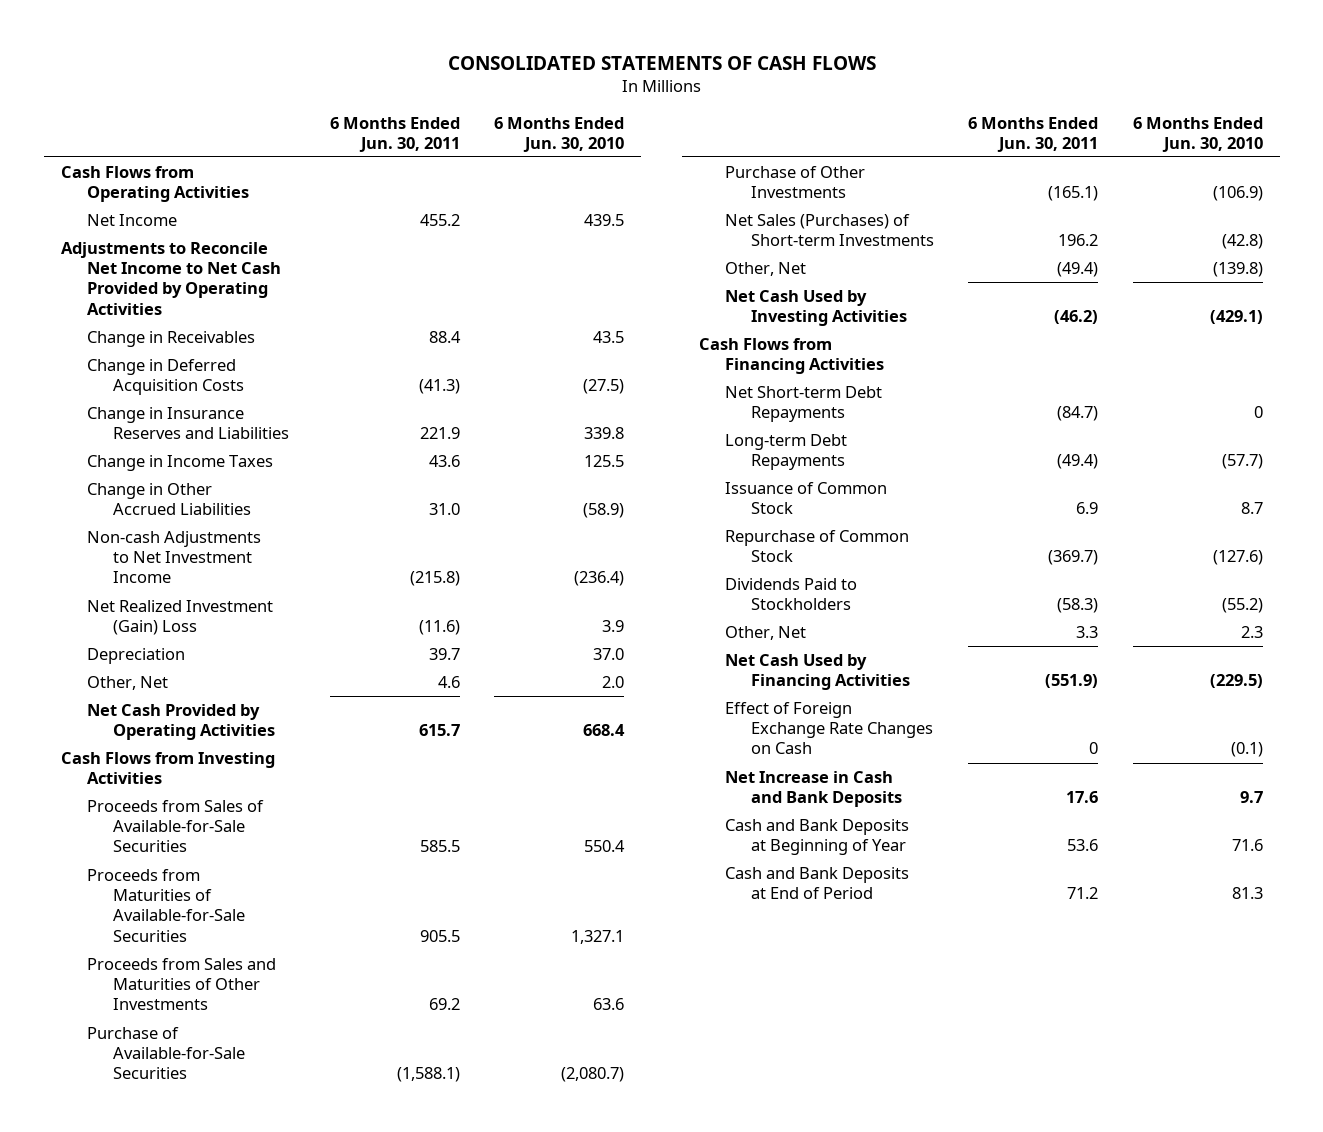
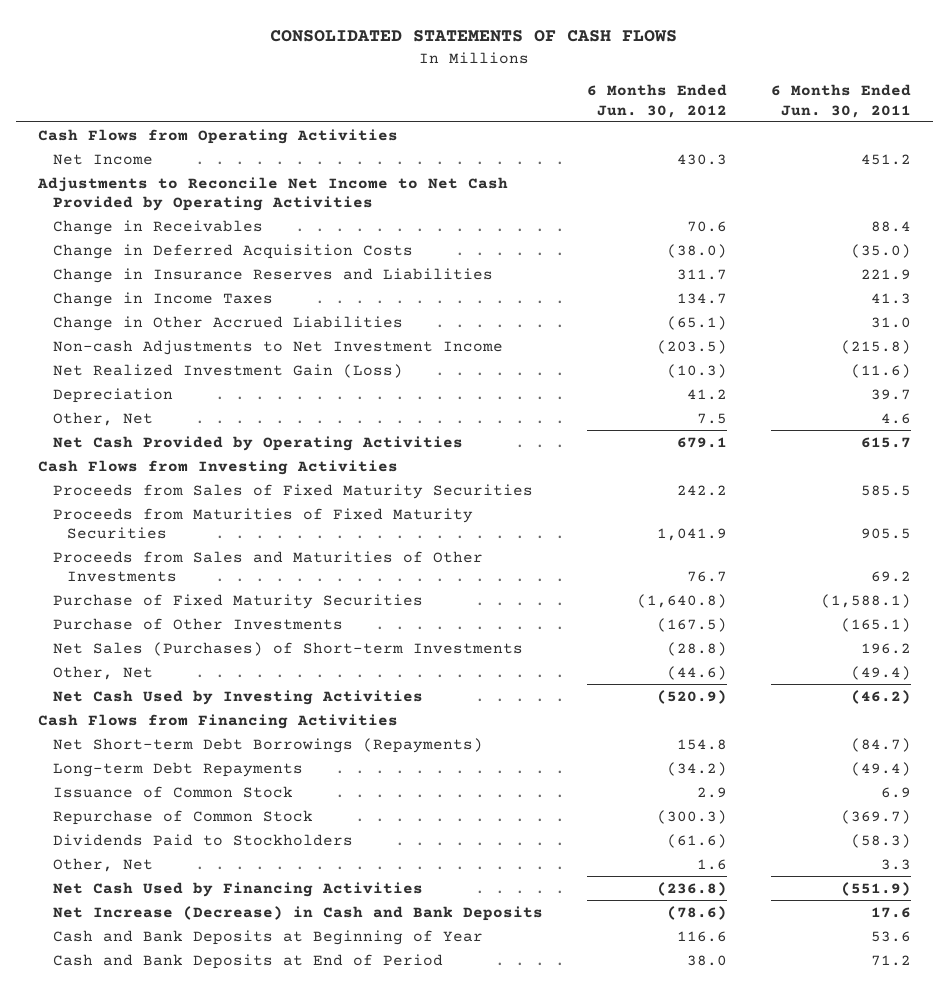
[493,116,624,152] 6 Months Ended Jun. 30, 2010 -> none
none -> [586,84,727,118] 6 Months Ended Jun. 30, 2012
[419,214,460,227] 455.2 -> [860,153,911,165] 451.2
[418,379,460,395] (41.3) -> [850,243,911,258] (35.0)
[428,455,460,468] 43.6 -> [870,292,911,304] 41.3
[86,600,273,636] Net Realized Investment (Gain) Loss -> [52,363,403,378] Net Realized Investment Gain (Loss)
[86,800,264,853] Proceeds from Sales of Available-for-Sale Securities -> [52,483,533,499] Proceeds from Sales of Fixed Maturity Securities
[86,869,245,942] Proceeds from Maturities of Available-for-Sale Securities -> [52,507,473,539] Proceeds from Maturities of Fixed Maturity Securities
[86,1027,245,1080] Purchase of Available-for-Sale Securities -> [52,593,423,609] Purchase of Fixed Maturity Securities
[725,386,883,423] Net Short-term Debt Repayments -> [52,737,483,753] Net Short-term Debt Borrowings (Repayments)
[725,702,934,755] Effect of Foreign Exchange Rate Changes on Cash -> none
[725,771,903,808] Net Increase in Cash and Bank Deposits -> [52,905,543,921] Net Increase (Decrease) in Cash and Bank Deposits

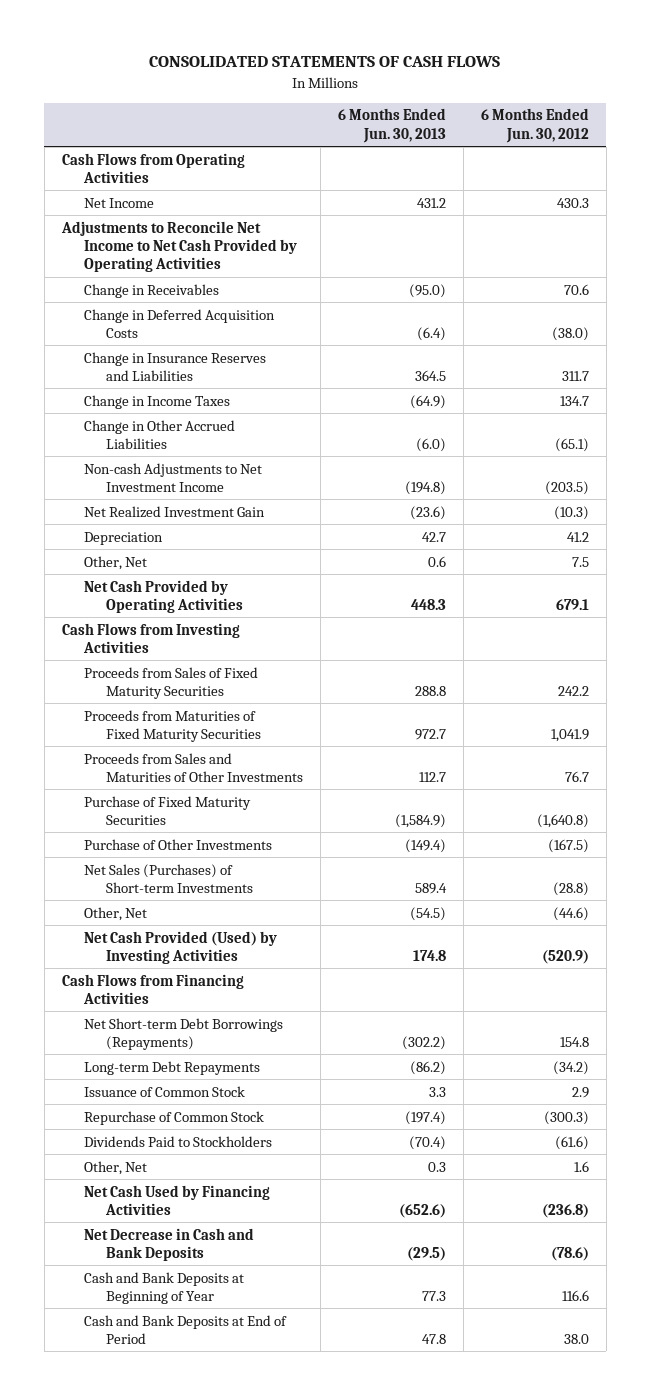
[770,84,911,118] 6 Months Ended Jun. 30, 2011 -> none
none -> [337,108,446,143] 6 Months Ended Jun. 30, 2013
[52,363,403,378] Net Realized Investment Gain (Loss) -> [83,505,265,518] Net Realized Investment Gain
[52,689,423,705] Net Cash Used by Investing Activities -> [83,930,277,965] Net Cash Provided (Used) by Investing Activities
[52,905,543,921] Net Increase (Decrease) in Cash and Bank Deposits -> [83,1227,254,1262] Net Decrease in Cash and Bank Deposits

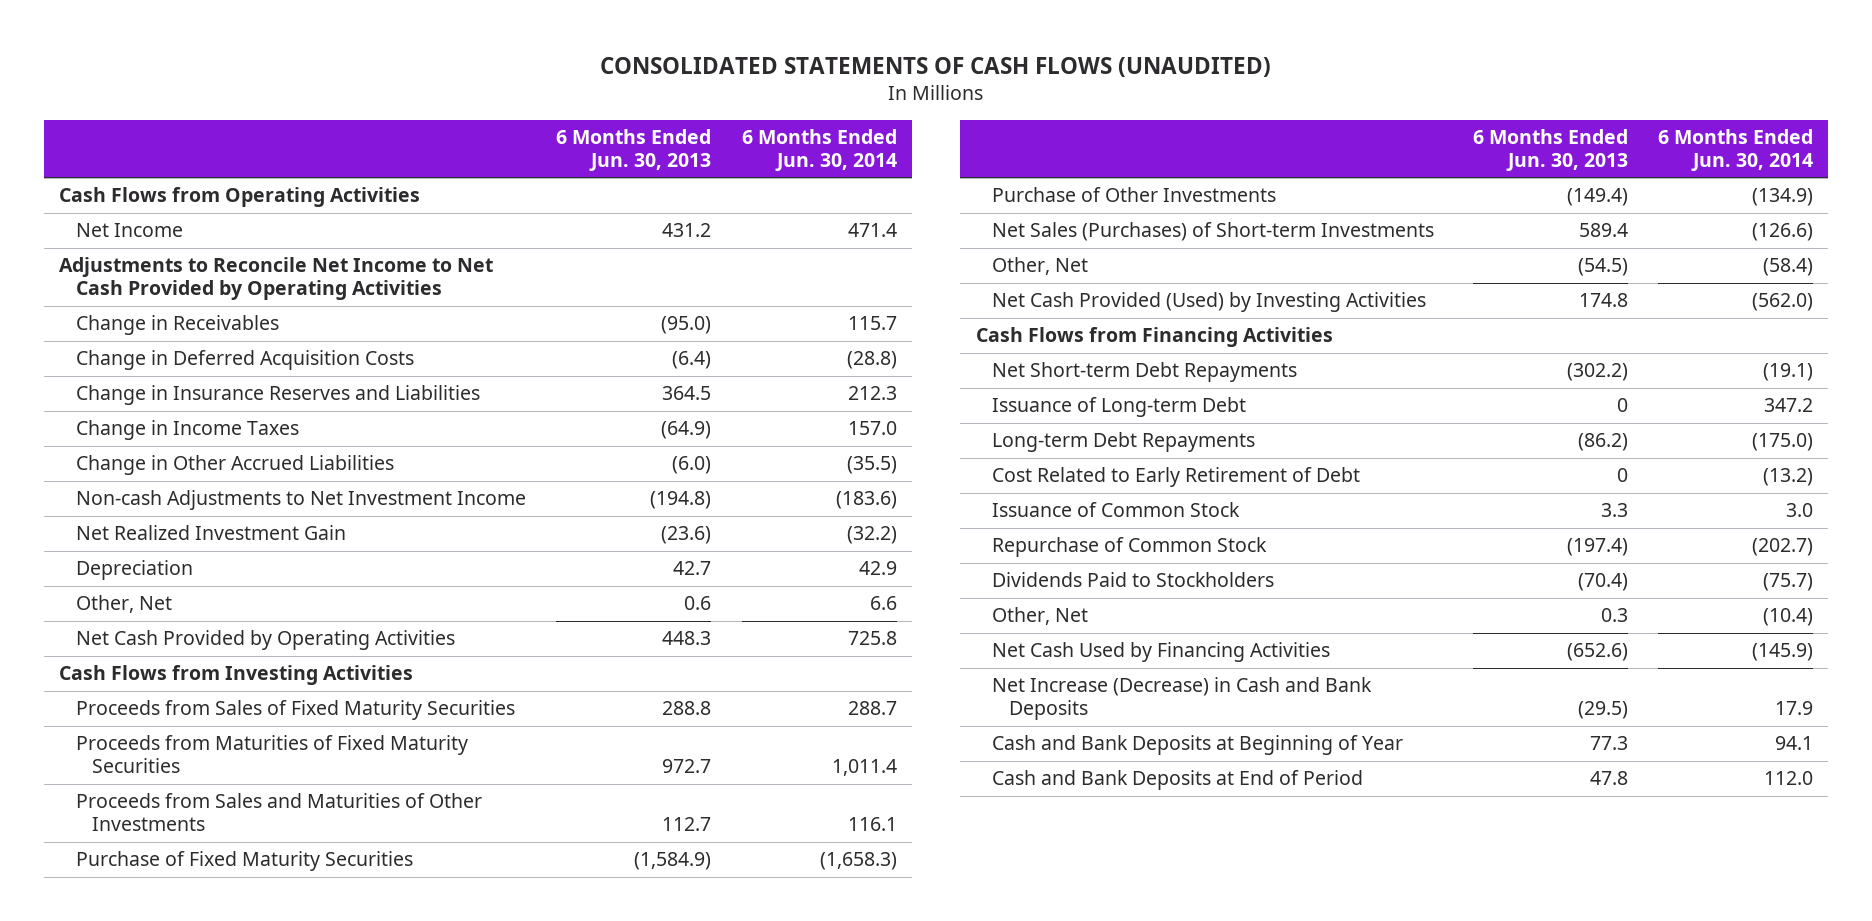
[149,56,501,68] CONSOLIDATED STATEMENTS OF CASH FLOWS -> [600,57,1272,78] CONSOLIDATED STATEMENTS OF CASH FLOWS (UNAUDITED)
[480,108,589,143] 6 Months Ended Jun. 30, 2012 -> none
none -> [741,128,897,171] 6 Months Ended Jun. 30, 2014
[83,1017,283,1051] Net Short-term Debt Borrowings (Repayments) -> [992,362,1298,383] Net Short-term Debt Repayments
none -> [992,397,1247,418] Issuance of Long-term Debt
none -> [992,467,1361,488] Cost Related to Early Retirement of Debt
[83,1227,254,1262] Net Decrease in Cash and Bank Deposits -> [992,677,1373,721] Net Increase (Decrease) in Cash and Bank Deposits

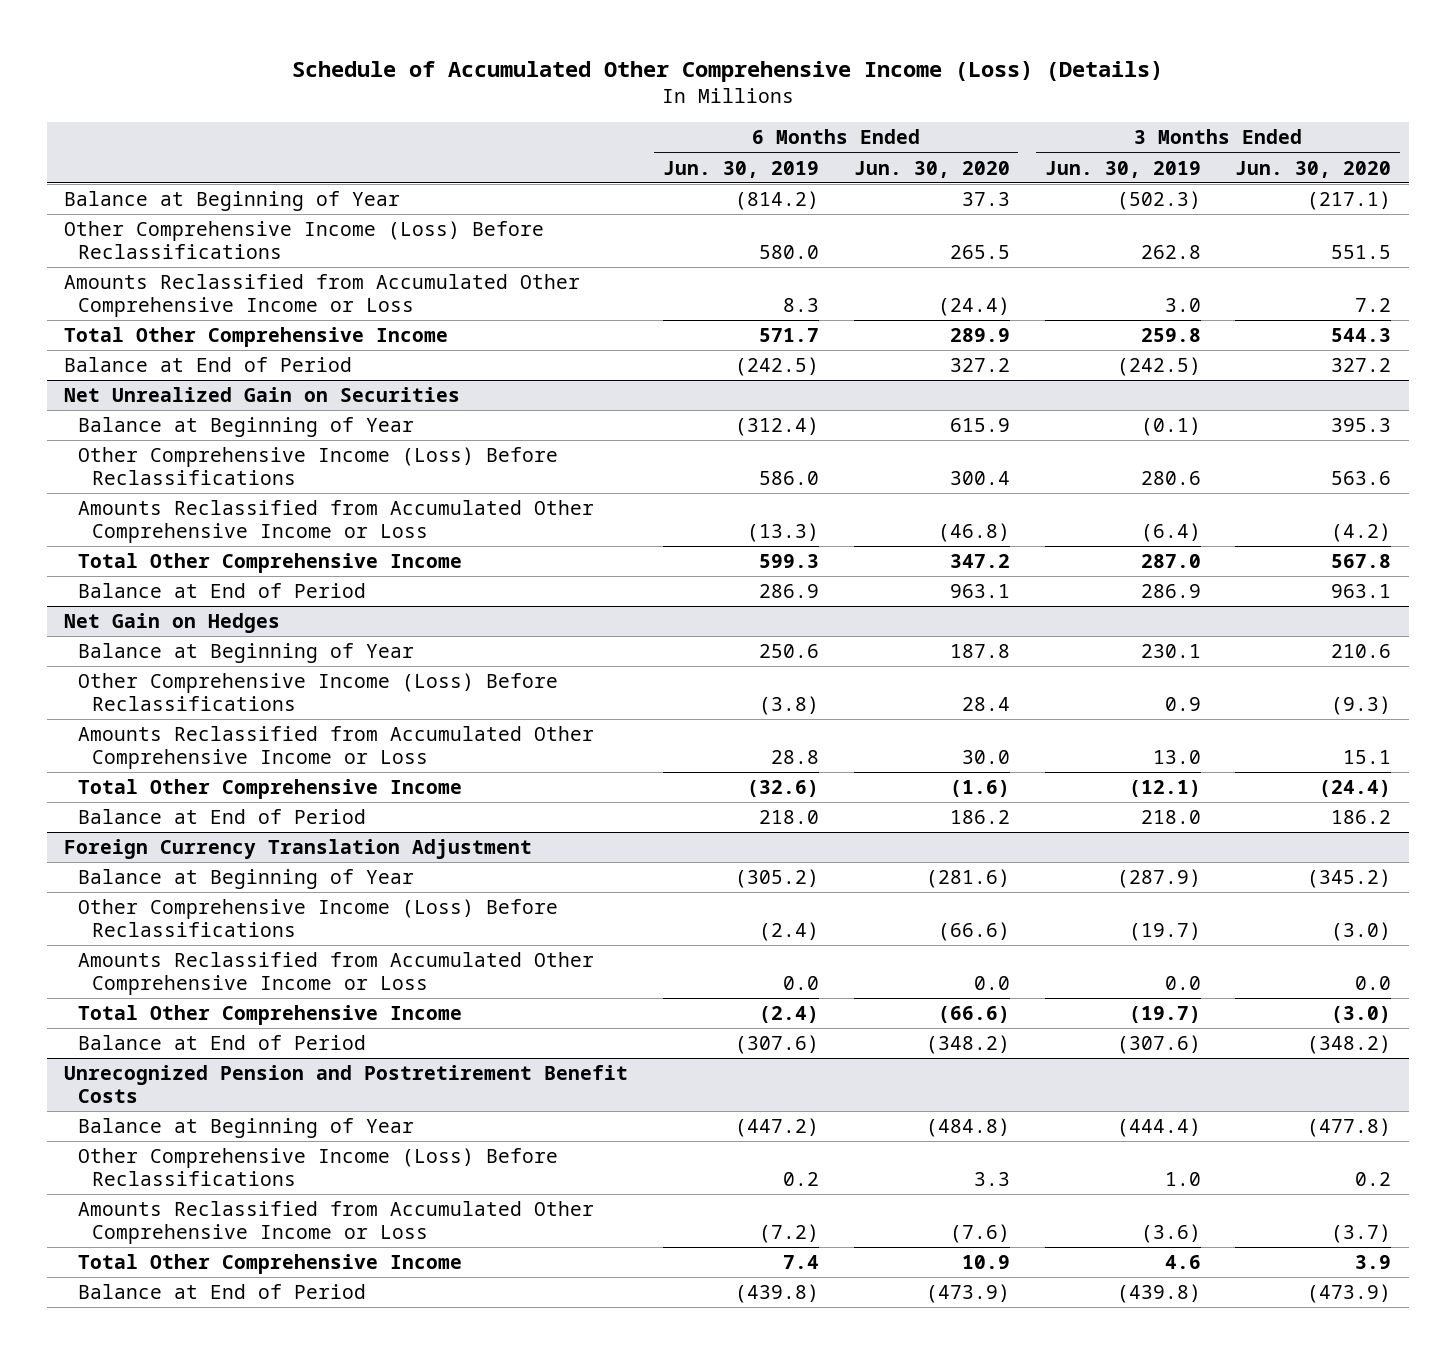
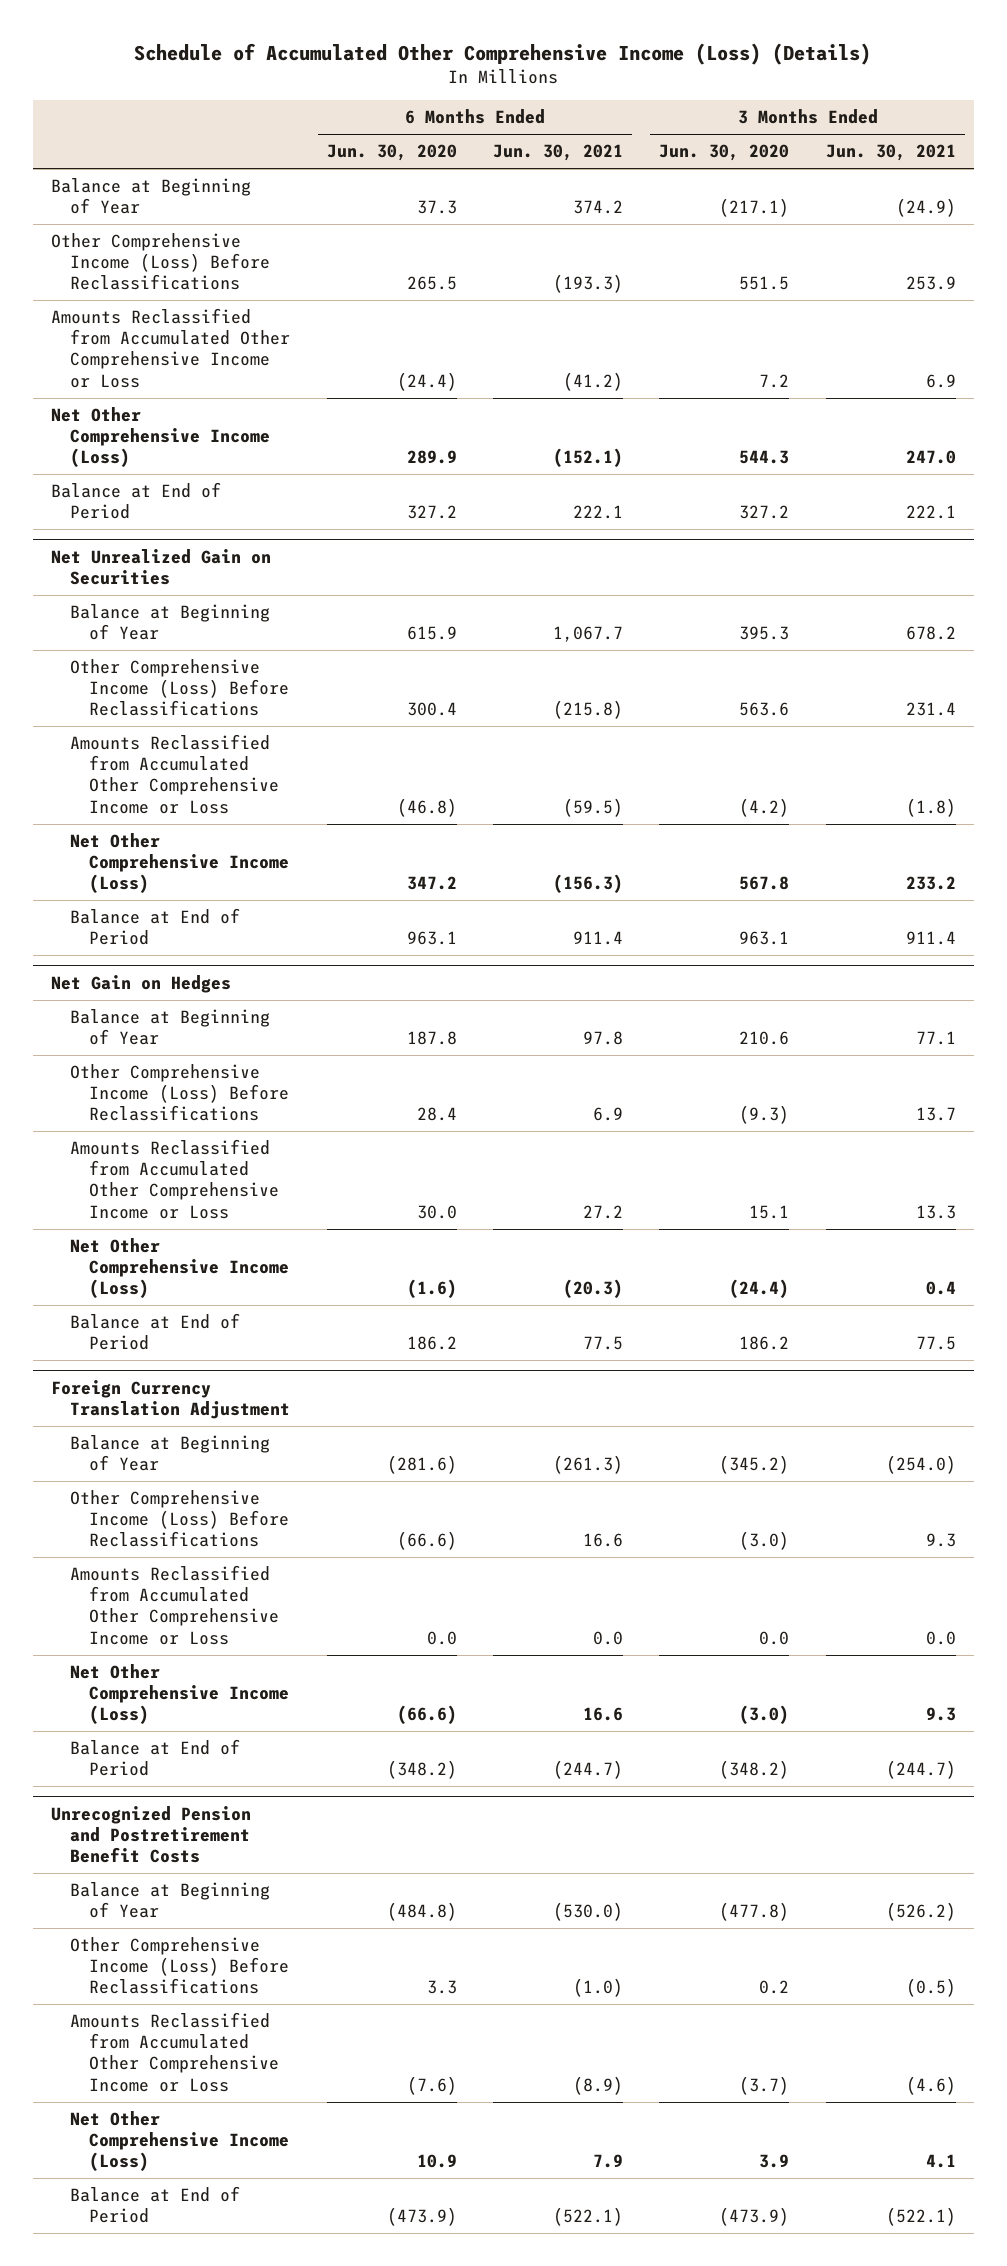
[662,160,819,178] Jun. 30, 2019 -> none
[1044,160,1201,178] Jun. 30, 2019 -> none
none -> [493,144,624,162] Jun. 30, 2021
none -> [825,144,956,162] Jun. 30, 2021
[64,327,449,348] Total Other Comprehensive Income -> [51,407,271,468] Net Other Comprehensive Income (Loss)
[78,553,463,574] Total Other Comprehensive Income -> [70,833,290,894] Net Other Comprehensive Income (Loss)
[78,779,463,800] Total Other Comprehensive Income -> [70,1238,290,1299] Net Other Comprehensive Income (Loss)
[78,1005,463,1026] Total Other Comprehensive Income -> [70,1664,290,1725] Net Other Comprehensive Income (Loss)
[78,1254,463,1275] Total Other Comprehensive Income -> [70,2111,290,2172] Net Other Comprehensive Income (Loss)

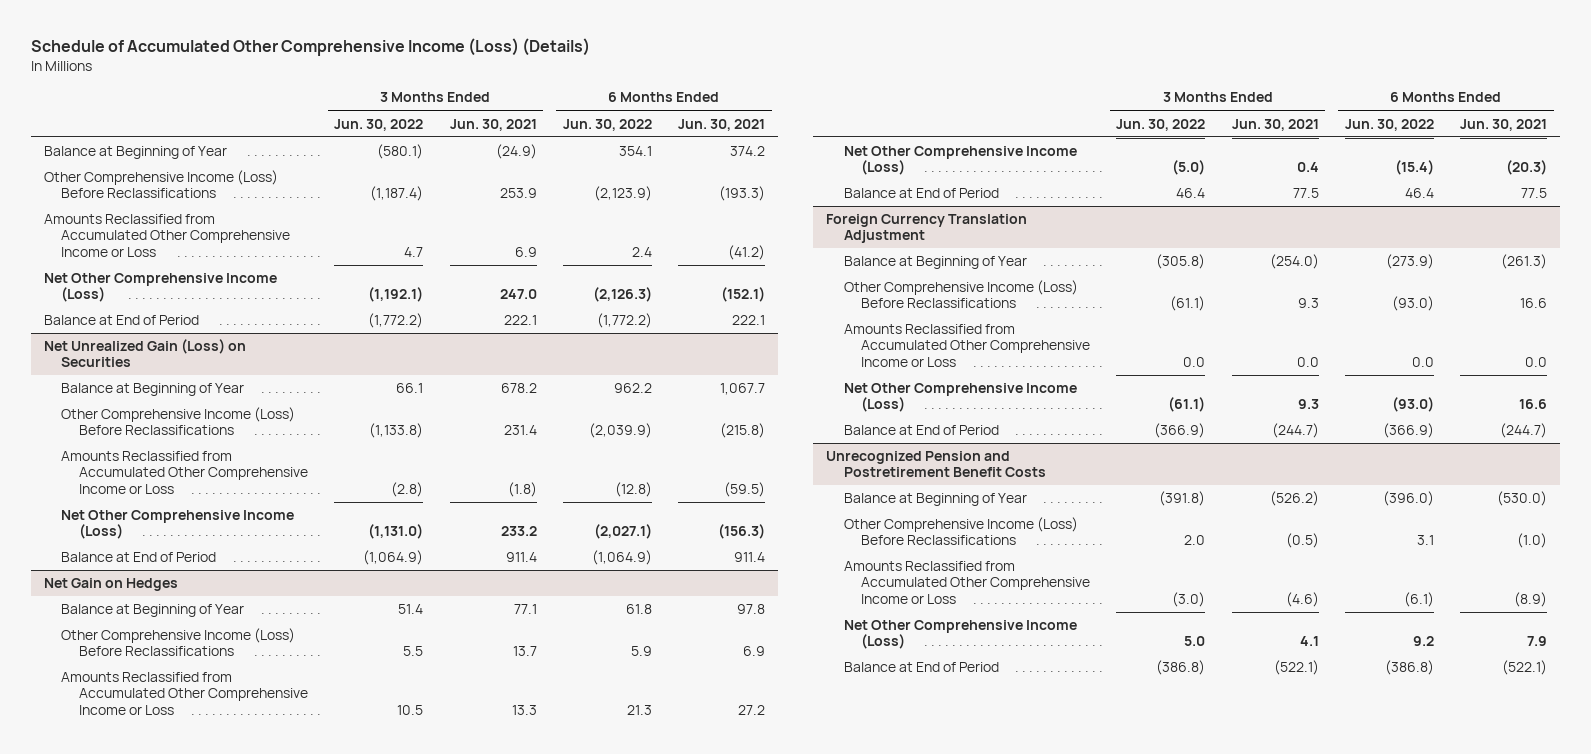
[326,144,457,162] Jun. 30, 2020 -> none
[659,144,790,162] Jun. 30, 2020 -> none
none -> [334,118,424,131] Jun. 30, 2022
none -> [562,118,652,131] Jun. 30, 2022
[51,548,272,585] Net Unrealized Gain on Securities -> [43,339,246,368] Net Unrealized Gain (Loss) on Securities

